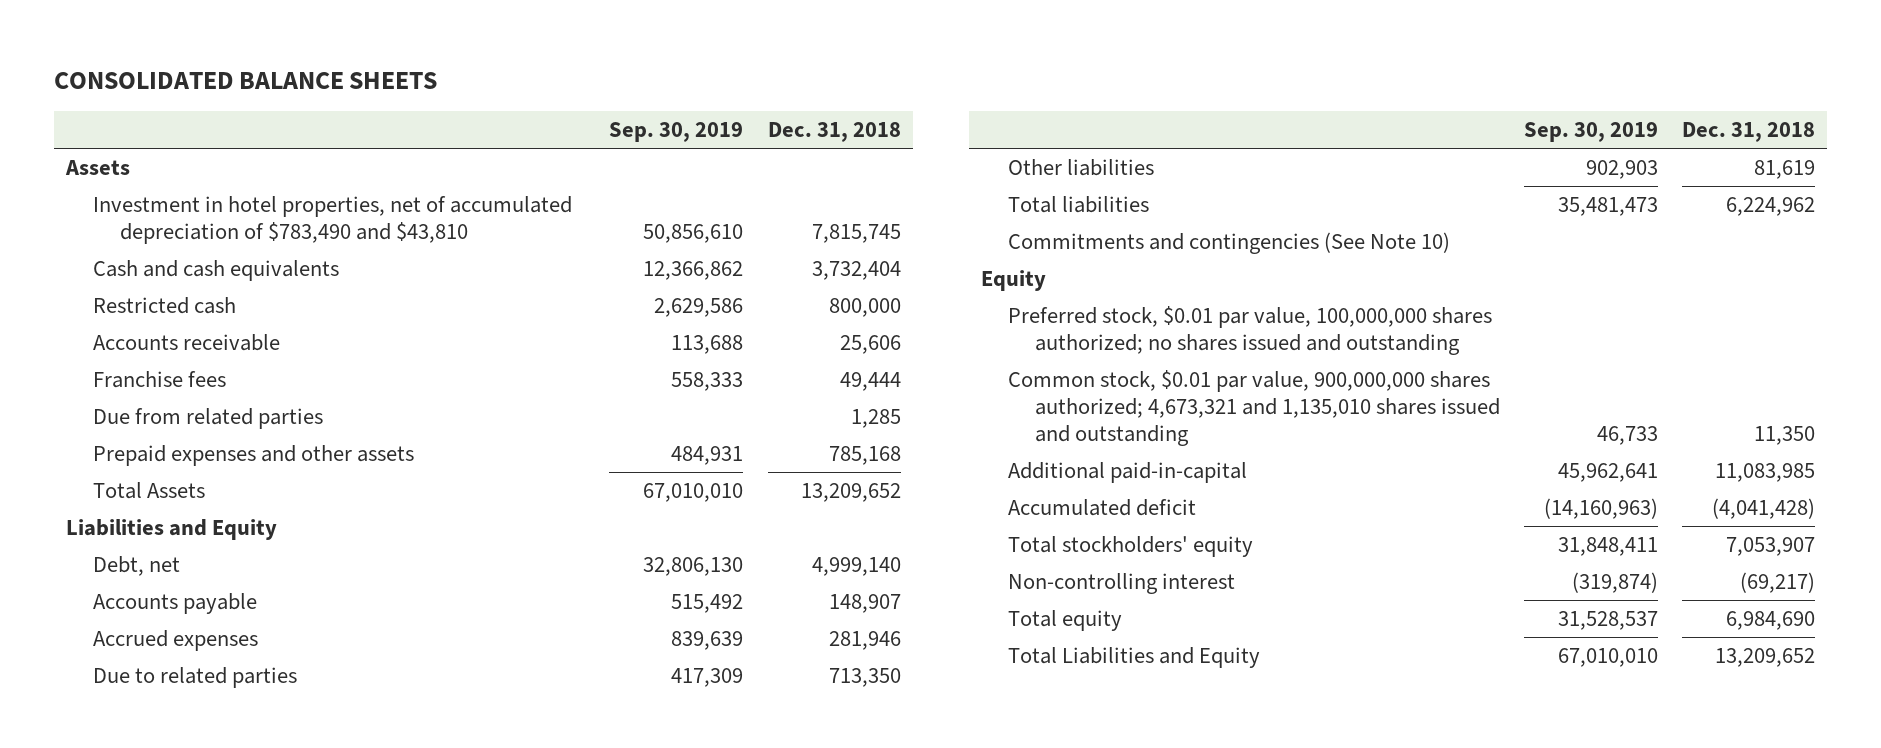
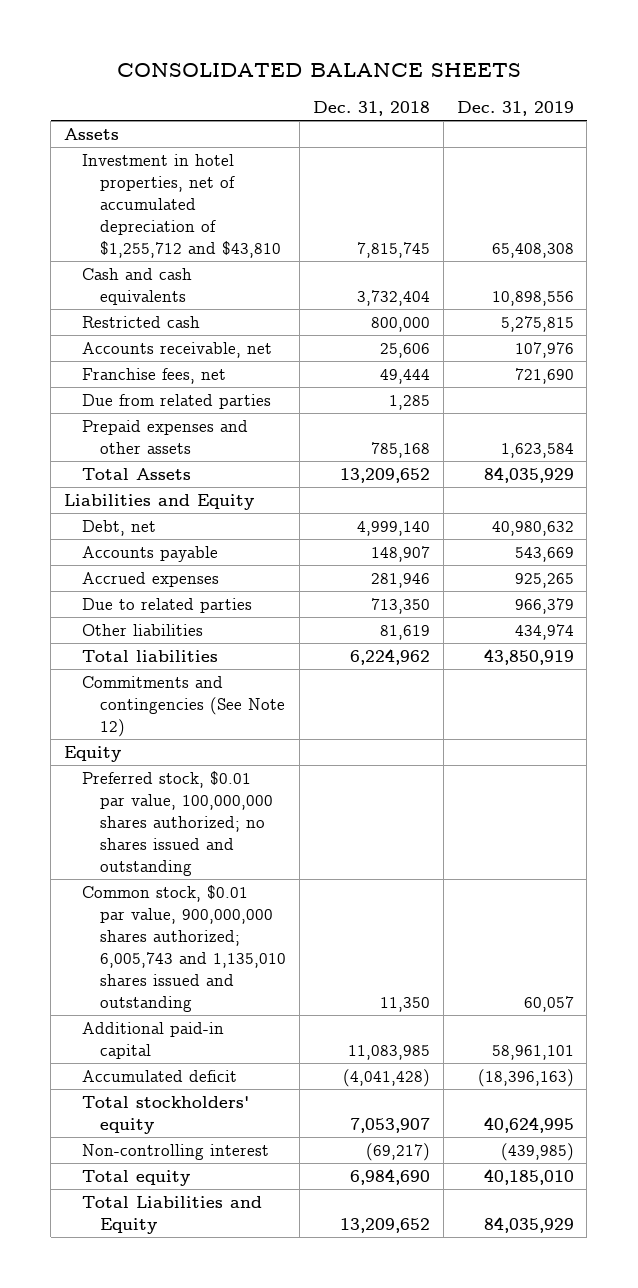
[609,122,744,143] Sep. 30, 2019 -> none
none -> [456,101,574,117] Dec. 31, 2019
[93,195,573,244] Investment in hotel properties, net of accumulated depreciation of $783,490 and $43,810 -> [82,153,282,258] Investment in hotel properties, net of accumulated depreciation of $1,255,712 and $43,810
[93,333,281,351] Accounts receivable -> [82,341,273,358] Accounts receivable, net
[93,370,227,388] Franchise fees -> [82,367,227,384] Franchise fees, net
[1008,231,1451,254] Commitments and contingencies (See Note 10) -> [82,675,286,737] Commitments and contingencies (See Note 12)
[1008,369,1501,447] Common stock, $0.01 par value, 900,000,000 shares authorized; 4,673,321 and 1,135,010 shares issued and outstanding -> [82,884,287,1012] Common stock, $0.01 par value, 900,000,000 shares authorized; 6,005,743 and 1,135,010 shares issued and outstanding
[1008,461,1248,483] Additional paid-in-capital -> [82,1021,225,1059] Additional paid-in capital

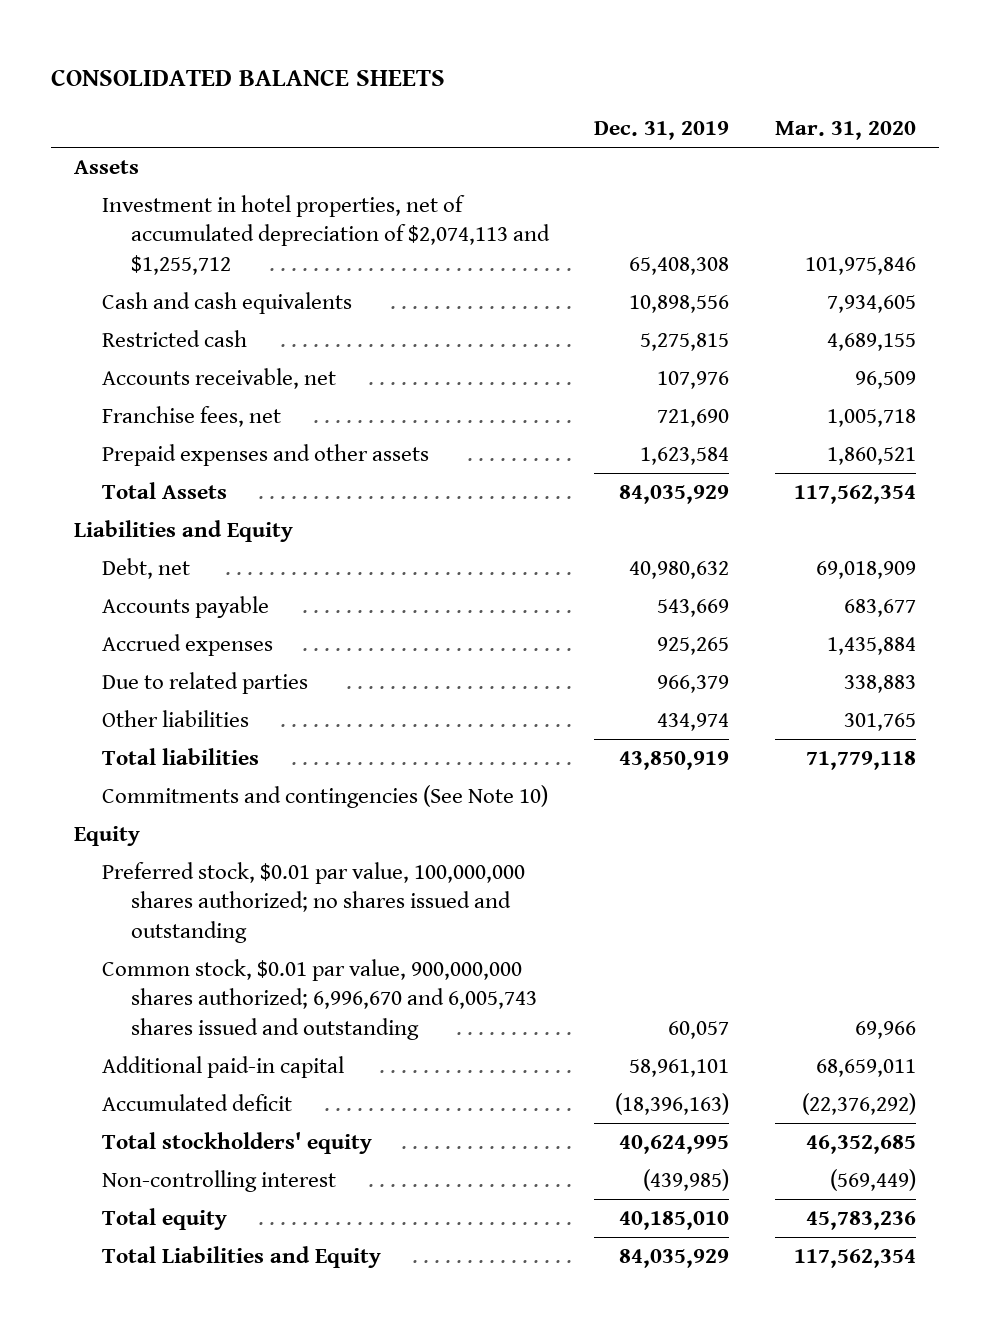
[312,101,430,117] Dec. 31, 2018 -> none
none -> [774,120,916,140] Mar. 31, 2020
[82,153,282,258] Investment in hotel properties, net of accumulated depreciation of $1,255,712 and $43,810 -> [102,195,550,275] Investment in hotel properties, net of accumulated depreciation of $2,074,113 and $1,255,712
[82,393,272,409] Due from related parties -> none
[82,675,286,737] Commitments and contingencies (See Note 12) -> [102,785,549,809] Commitments and contingencies (See Note 10)
[82,884,287,1012] Common stock, $0.01 par value, 900,000,000 shares authorized; 6,005,743 and 1,135,010 shares issued and outstanding -> [102,959,537,1040] Common stock, $0.01 par value, 900,000,000 shares authorized; 6,996,670 and 6,005,743 shares issued and outstanding

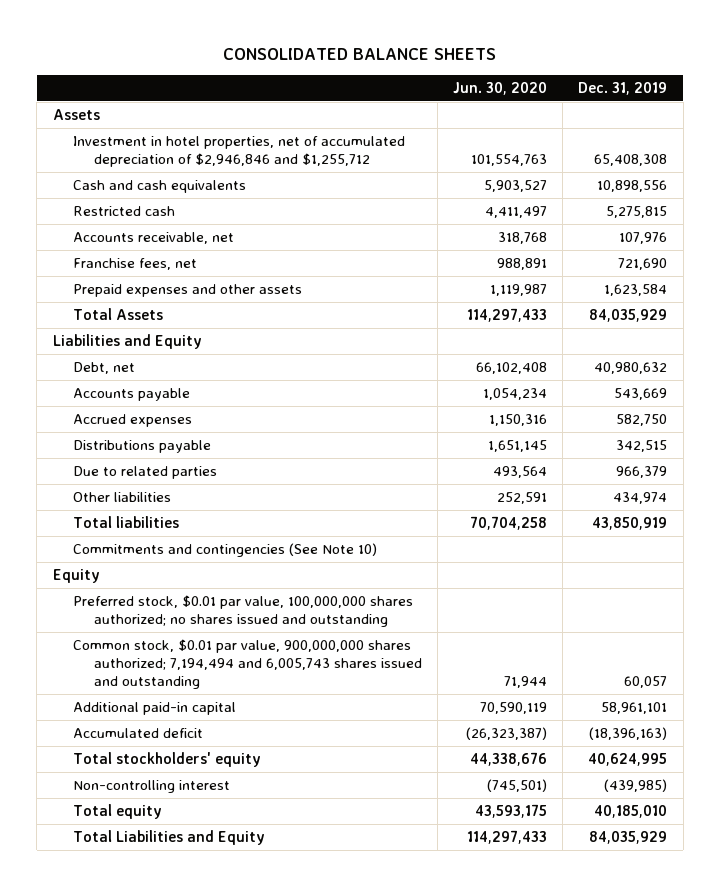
[774,120,916,140] Mar. 31, 2020 -> none
none -> [453,82,548,96] Jun. 30, 2020
[102,195,550,275] Investment in hotel properties, net of accumulated depreciation of $2,074,113 and $1,255,712 -> [73,135,406,168] Investment in hotel properties, net of accumulated depreciation of $2,946,846 and $1,255,712
[657,637,730,656] 925,265 -> [616,413,668,426] 582,750
none -> [73,439,212,453] Distributions payable
[102,959,537,1040] Common stock, $0.01 par value, 900,000,000 shares authorized; 6,996,670 and 6,005,743 shares issued and outstanding -> [73,638,422,690] Common stock, $0.01 par value, 900,000,000 shares authorized; 7,194,494 and 6,005,743 shares issued and outstanding

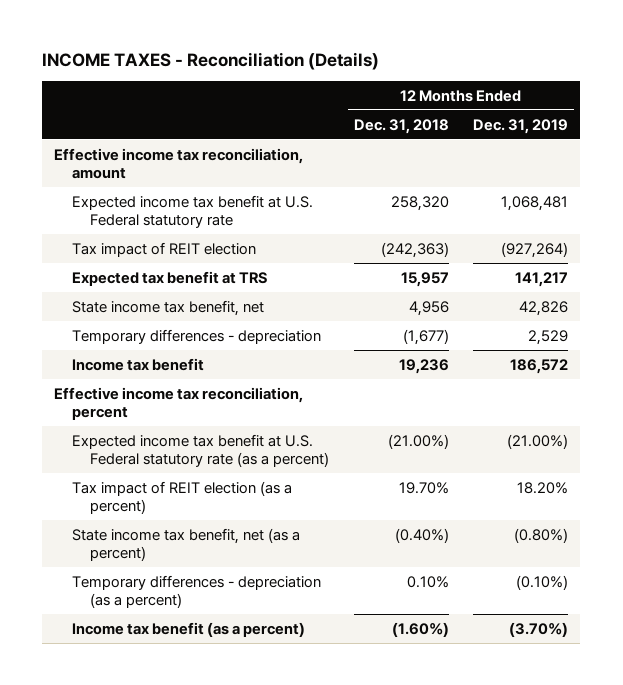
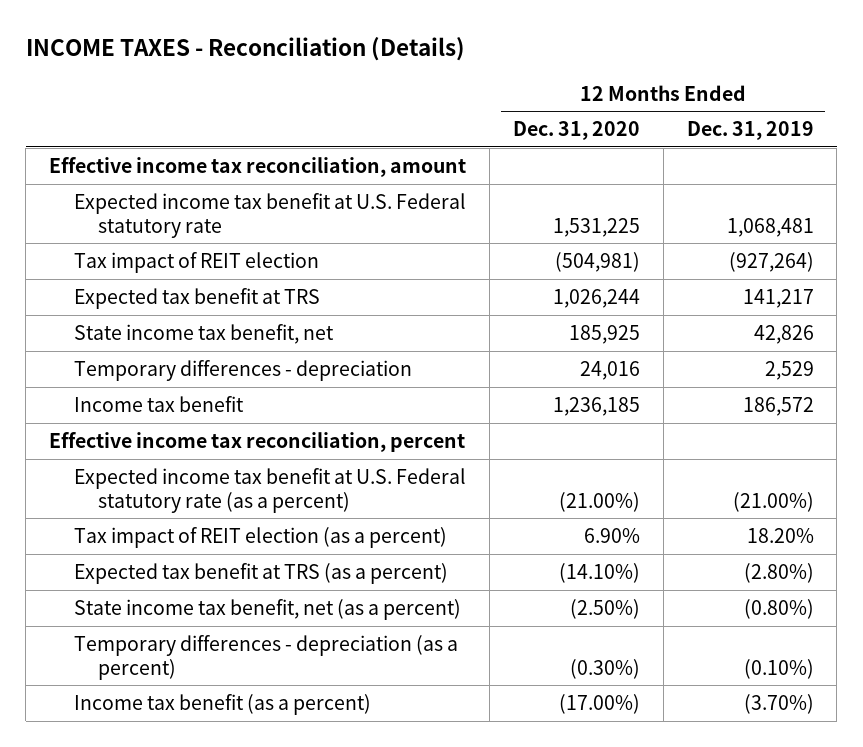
[353,118,449,134] Dec. 31, 2018 -> none
none -> [512,121,640,141] Dec. 31, 2020
none -> [73,562,448,584] Expected tax benefit at TRS (as a percent)

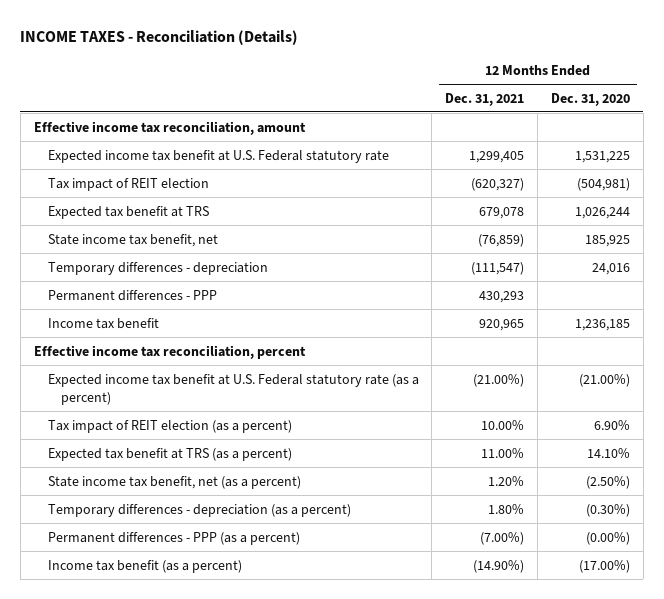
[686,121,814,141] Dec. 31, 2019 -> none
none -> [445,92,525,106] Dec. 31, 2021
none -> [47,289,217,301] Permanent differences - PPP
[558,562,640,583] (14.10%) -> [586,447,630,458] 14.10%
none -> [47,531,300,545] Permanent differences - PPP (as a percent)

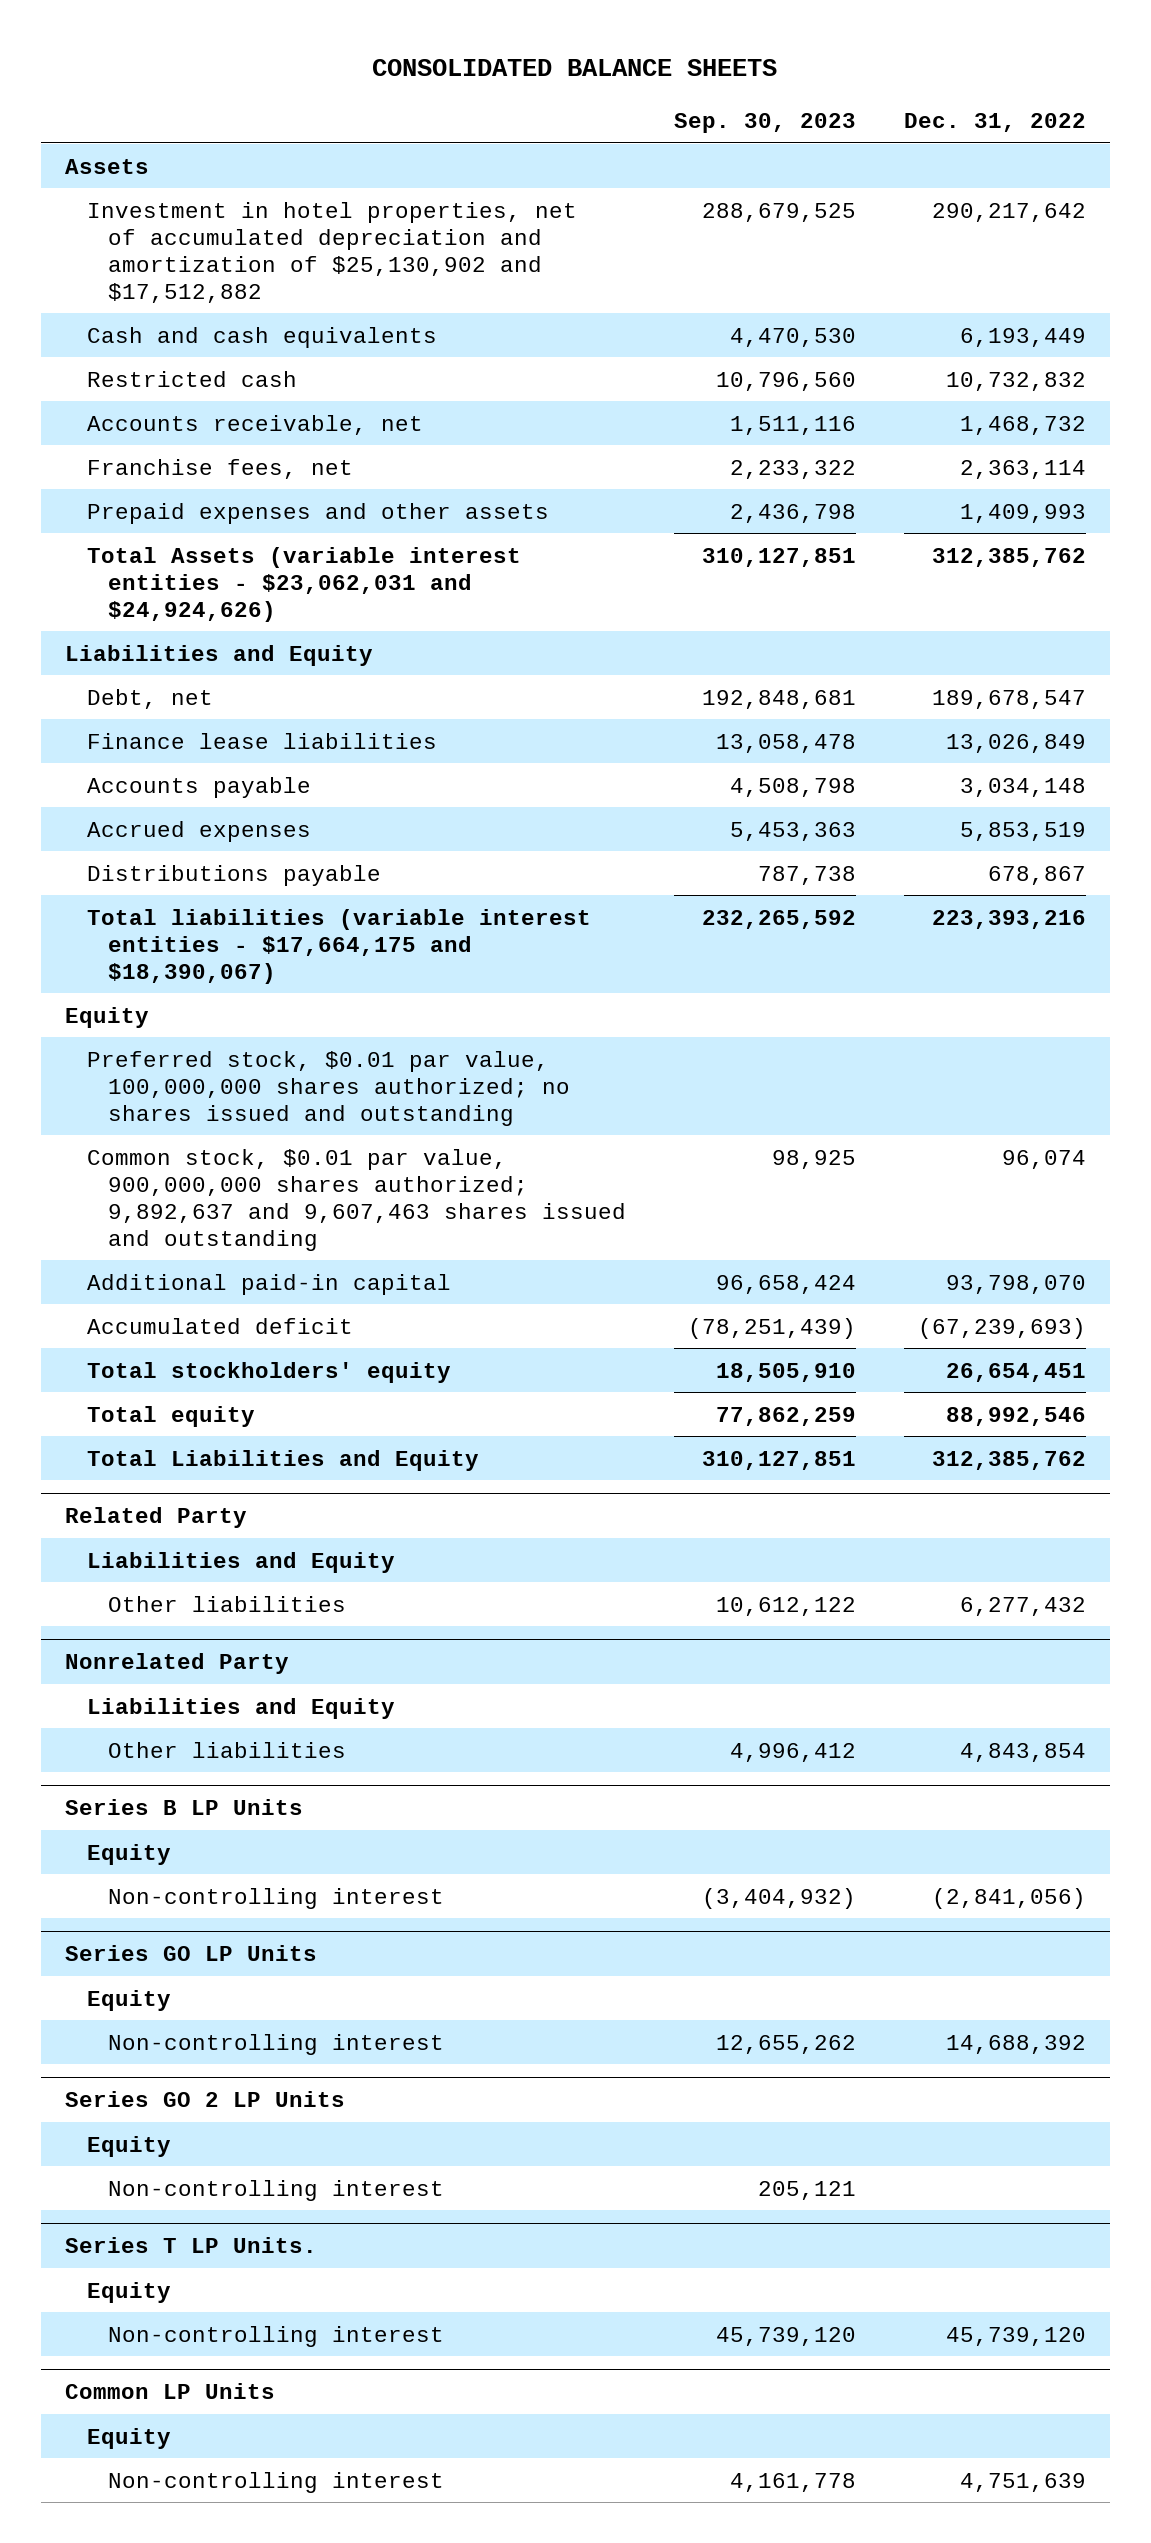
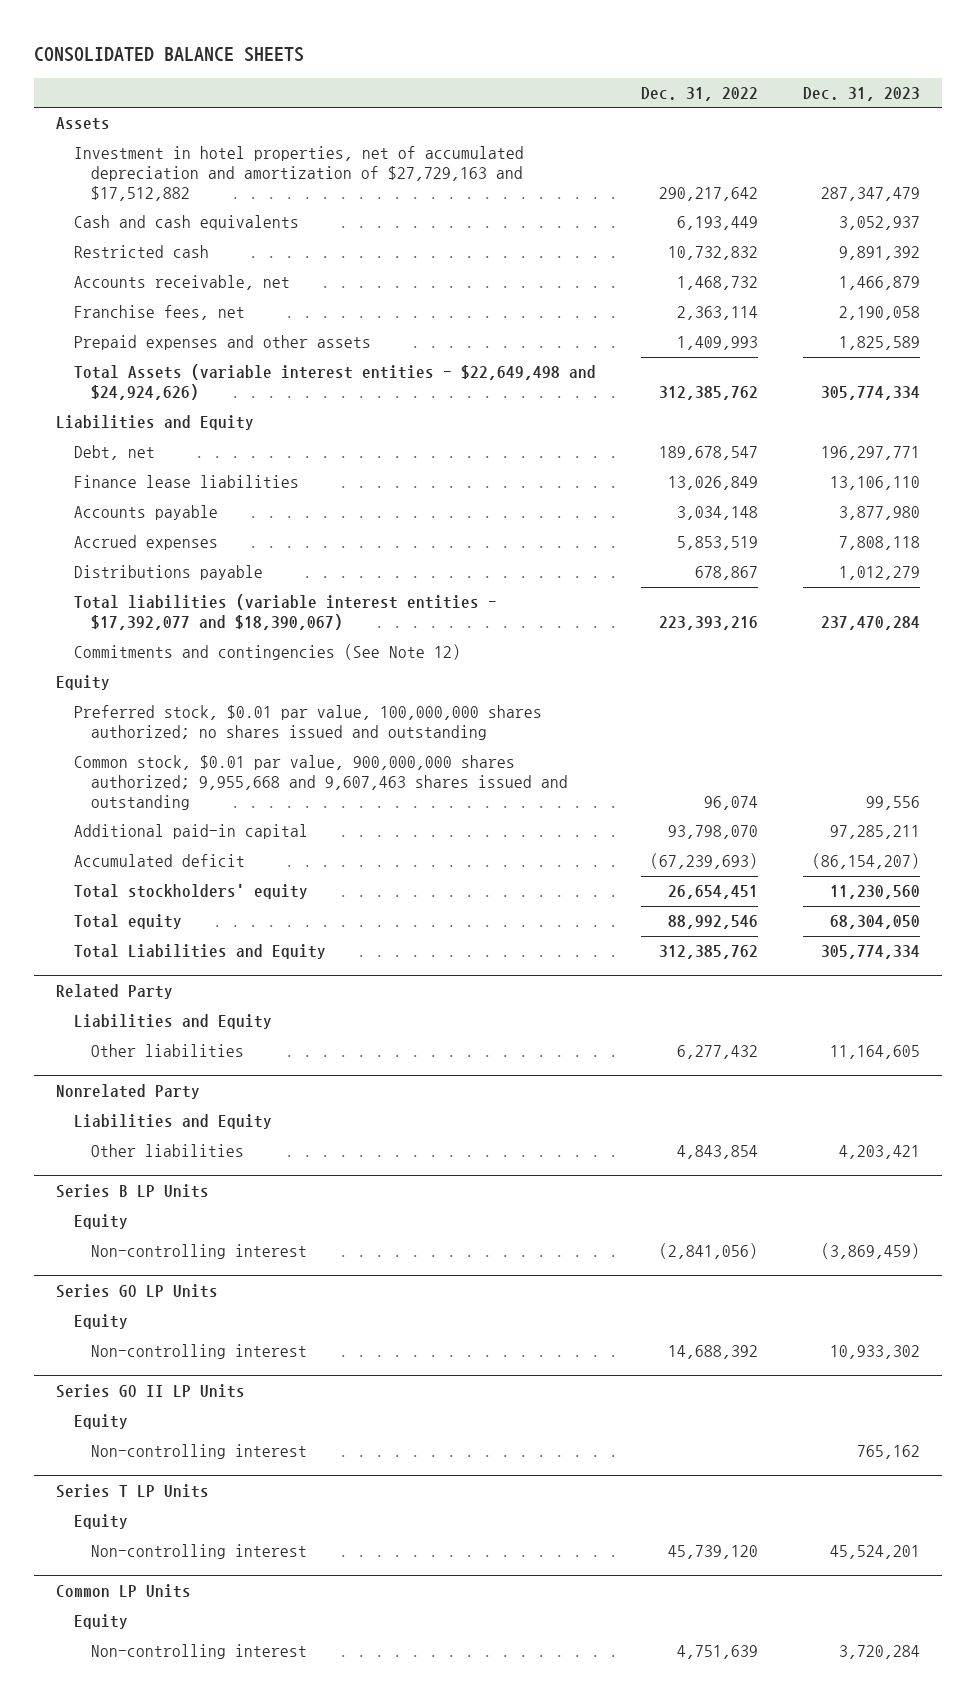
[673,112,856,133] Sep. 30, 2023 -> none
none -> [802,87,920,102] Dec. 31, 2023
[86,201,577,303] Investment in hotel properties, net of accumulated depreciation and amortization of $25,130,902 and $17,512,882 -> [73,146,524,202] Investment in hotel properties, net of accumulated depreciation and amortization of $27,729,163 and $17,512,882
[86,546,521,622] Total Assets (variable interest entities - $23,062,031 and $24,924,626) -> [73,364,596,401] Total Assets (variable interest entities - $22,649,498 and $24,924,626)
[86,908,591,984] Total liabilities (variable interest entities - $17,664,175 and $18,390,067) -> [73,594,497,631] Total liabilities (variable interest entities - $17,392,077 and $18,390,067)
none -> [73,644,461,661] Commitments and contingencies (See Note 12)
[86,1148,626,1251] Common stock, $0.01 par value, 900,000,000 shares authorized; 9,892,637 and 9,607,463 shares issued and outstanding -> [73,755,568,811] Common stock, $0.01 par value, 900,000,000 shares authorized; 9,955,668 and 9,607,463 shares issued and outstanding
[65,2091,346,2108] Series GO 2 LP Units -> [56,1384,246,1399] Series GO II LP Units
[65,2237,318,2254] Series T LP Units. -> [56,1484,210,1499] Series T LP Units

